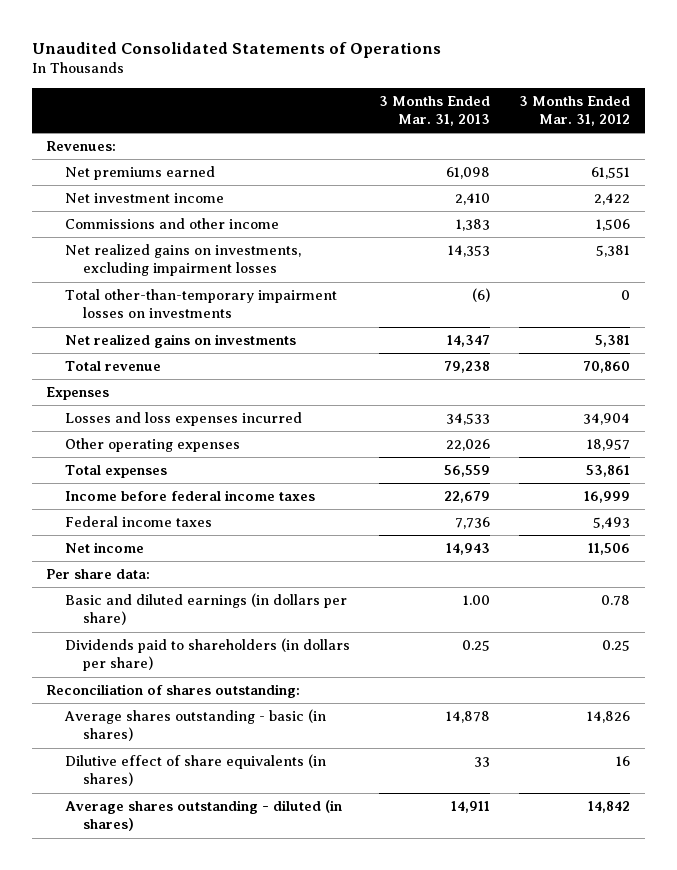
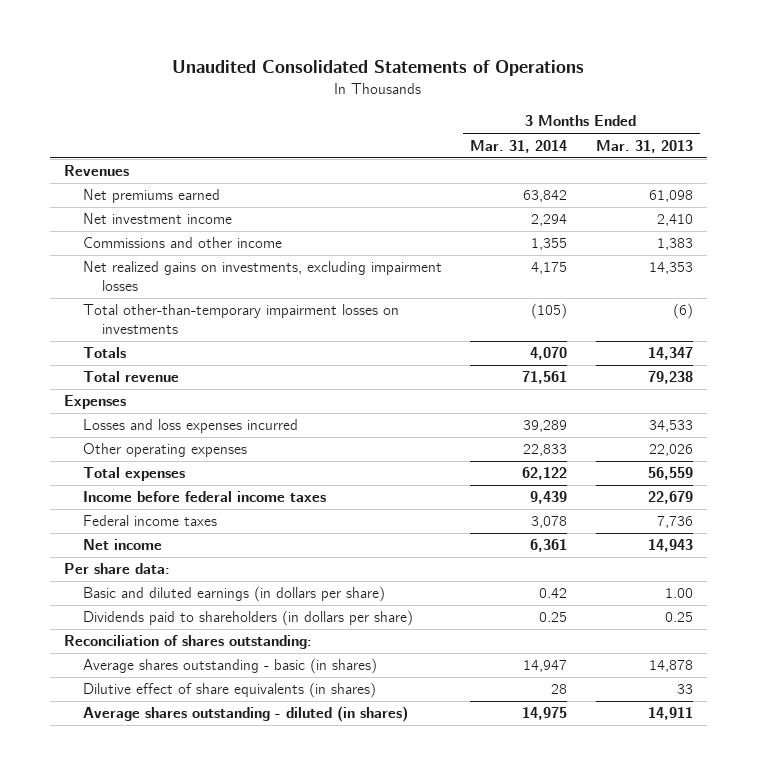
[519,95,631,127] 3 Months Ended Mar. 31, 2012 -> none
none -> [470,139,568,153] Mar. 31, 2014
[46,141,117,152] Revenues: -> [63,165,129,177] Revenues
[64,334,296,349] Net realized gains on investments -> [82,347,126,359] Totals

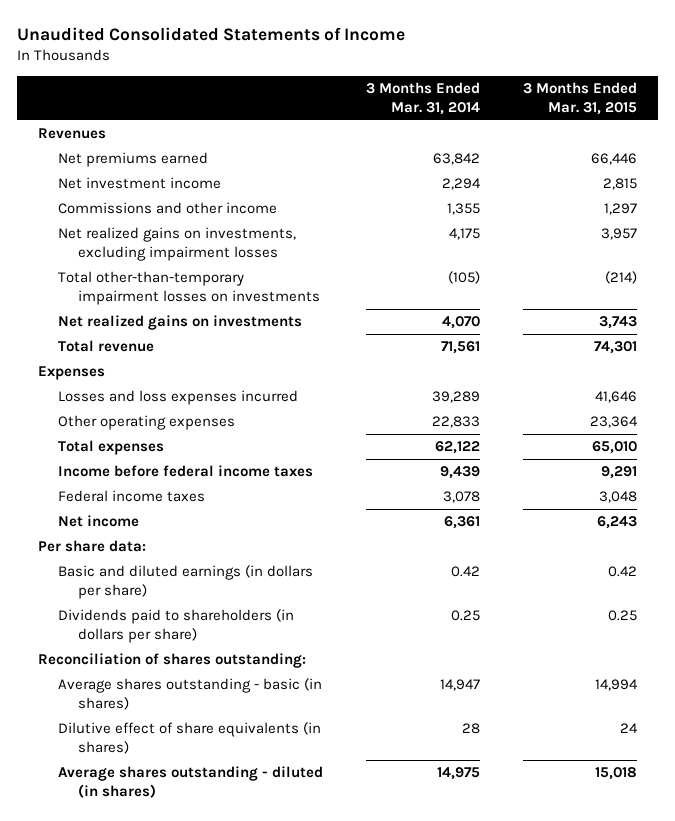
[172,60,585,77] Unaudited Consolidated Statements of Operations -> [16,27,405,42] Unaudited Consolidated Statements of Income
[595,139,693,153] Mar. 31, 2013 -> none
none -> [522,81,637,115] 3 Months Ended Mar. 31, 2015
[82,347,126,359] Totals -> [58,315,303,331] Net realized gains on investments

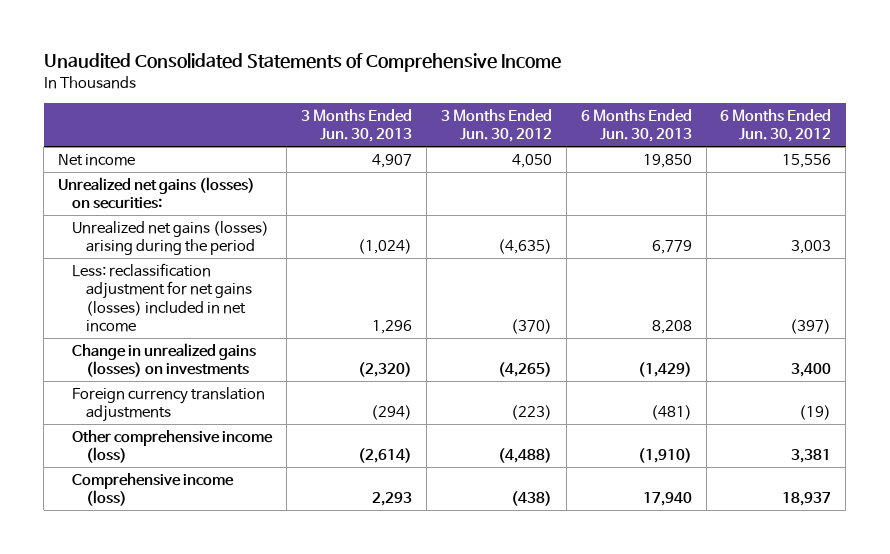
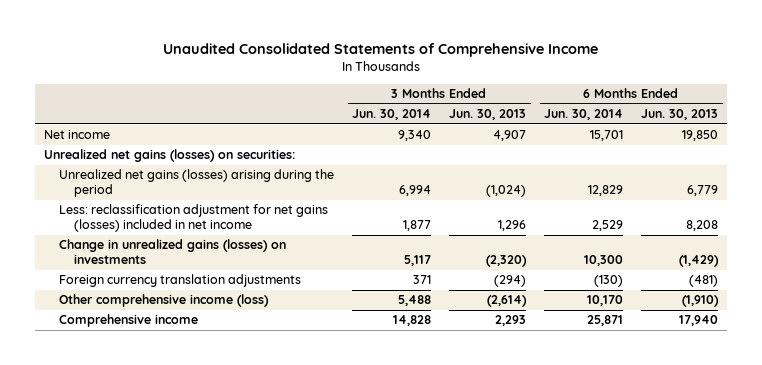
[440,108,552,143] 3 Months Ended Jun. 30, 2012 -> none
[720,108,832,143] 6 Months Ended Jun. 30, 2012 -> none
none -> [352,109,432,121] Jun. 30, 2014
none -> [544,109,624,121] Jun. 30, 2014
[72,472,235,507] Comprehensive income (loss) -> [59,314,199,328] Comprehensive income

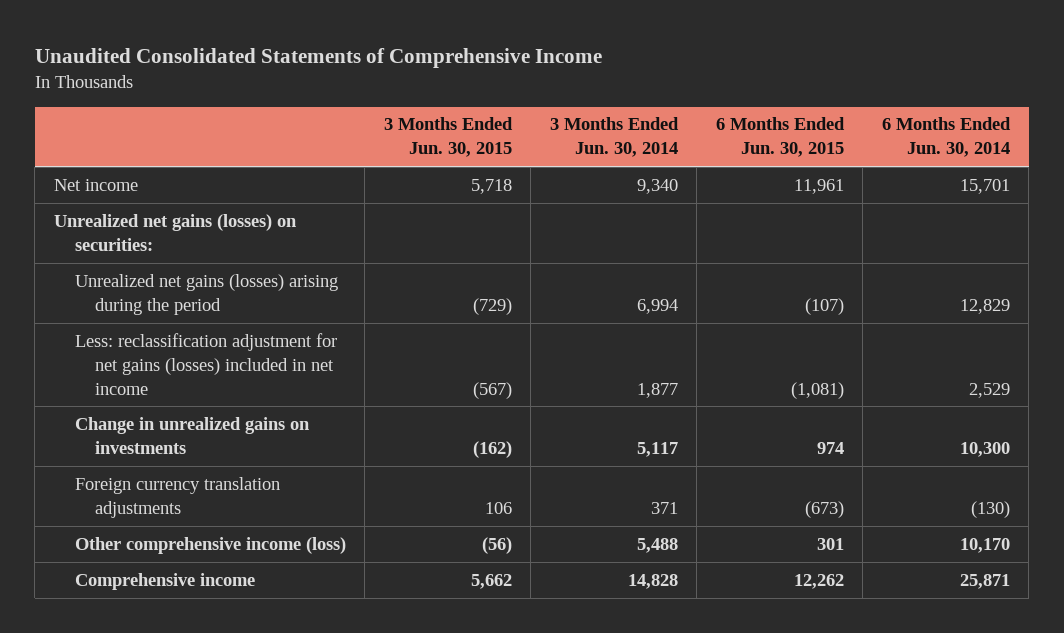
[449,109,527,121] Jun. 30, 2013 -> none
[641,109,719,121] Jun. 30, 2013 -> none
none -> [383,117,513,158] 3 Months Ended Jun. 30, 2015
none -> [715,117,845,158] 6 Months Ended Jun. 30, 2015
[59,239,287,265] Change in unrealized gains (losses) on investments -> [74,416,310,454] Change in unrealized gains on investments

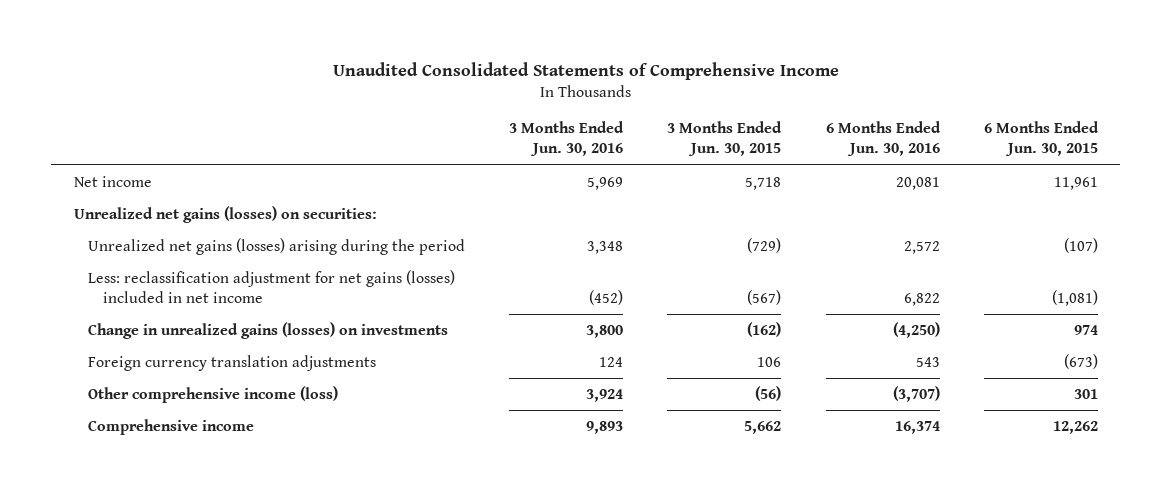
[549,117,679,158] 3 Months Ended Jun. 30, 2014 -> none
[881,117,1011,158] 6 Months Ended Jun. 30, 2014 -> none
none -> [509,121,625,157] 3 Months Ended Jun. 30, 2016
none -> [825,121,941,157] 6 Months Ended Jun. 30, 2016
[74,416,310,454] Change in unrealized gains on investments -> [88,321,449,339] Change in unrealized gains (losses) on investments

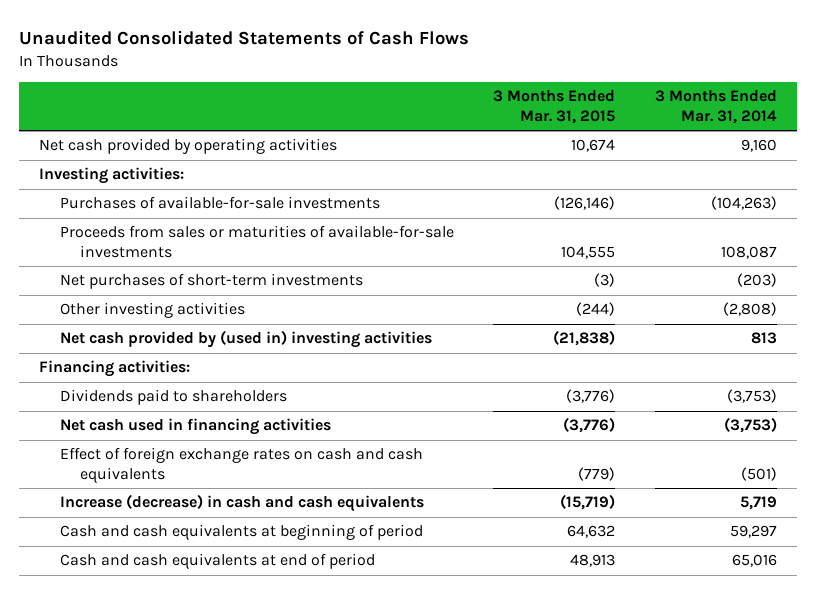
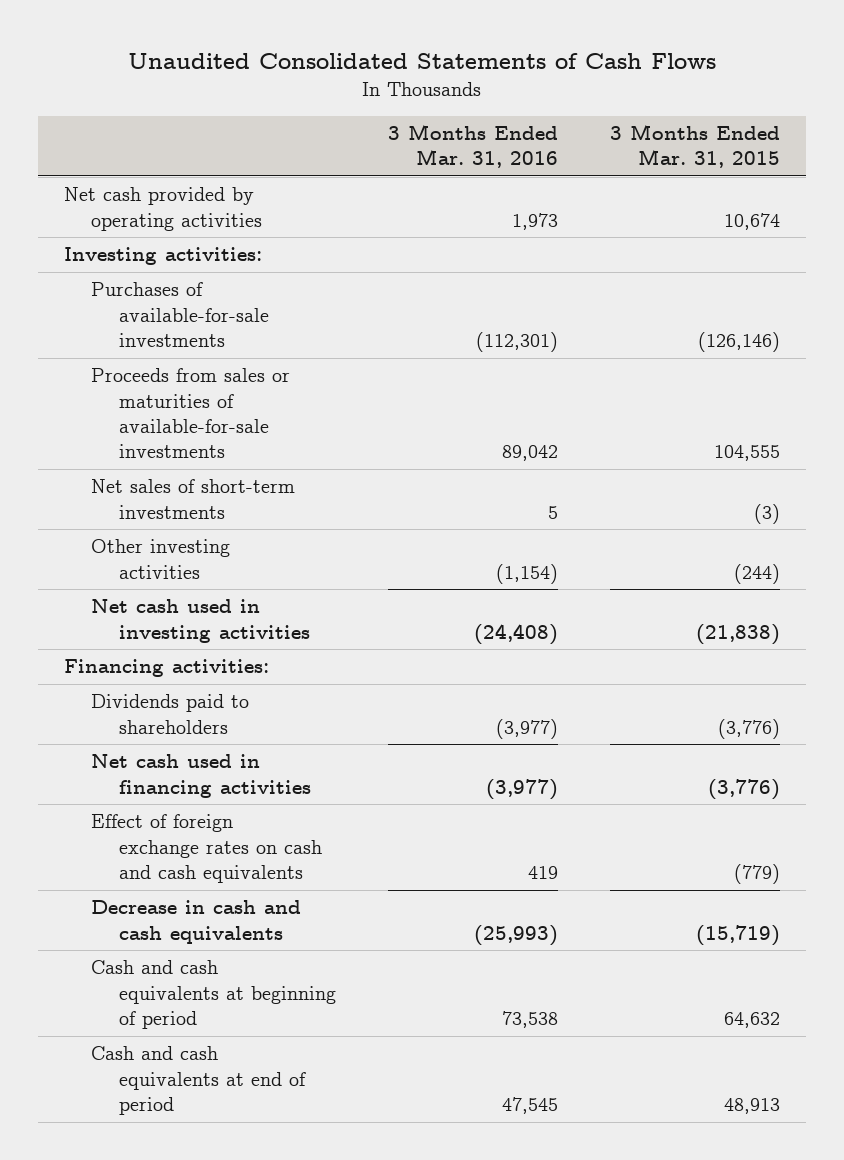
[655,90,778,125] 3 Months Ended Mar. 31, 2014 -> none
none -> [388,123,559,169] 3 Months Ended Mar. 31, 2016
[59,273,363,290] Net purchases of short-term investments -> [91,479,296,519] Net sales of short-term investments
[59,330,432,349] Net cash provided by (used in) investing activities -> [91,599,311,643] Net cash used in investing activities
[59,494,424,513] Increase (decrease) in cash and cash equivalents -> [91,900,302,944] Decrease in cash and cash equivalents

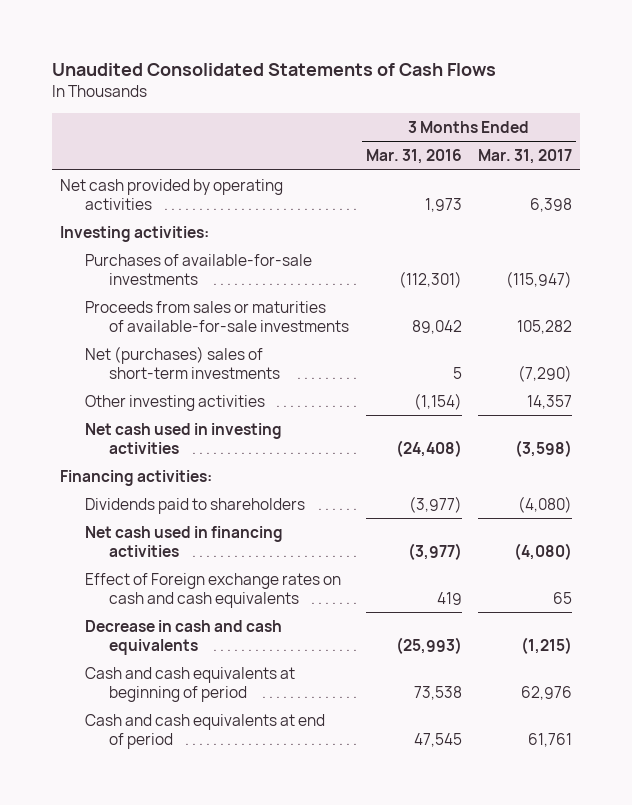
[610,123,781,169] 3 Months Ended Mar. 31, 2015 -> none
none -> [478,149,573,165] Mar. 31, 2017
[91,479,296,519] Net sales of short-term investments -> [84,345,281,379] Net (purchases) sales of short-term investments
[91,814,323,884] Effect of foreign exchange rates on cash and cash equivalents -> [84,572,341,608] Effect of Foreign exchange rates on cash and cash equivalents

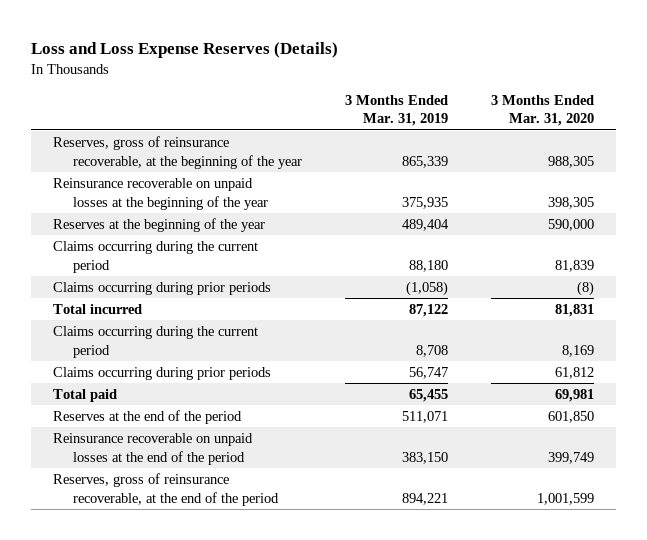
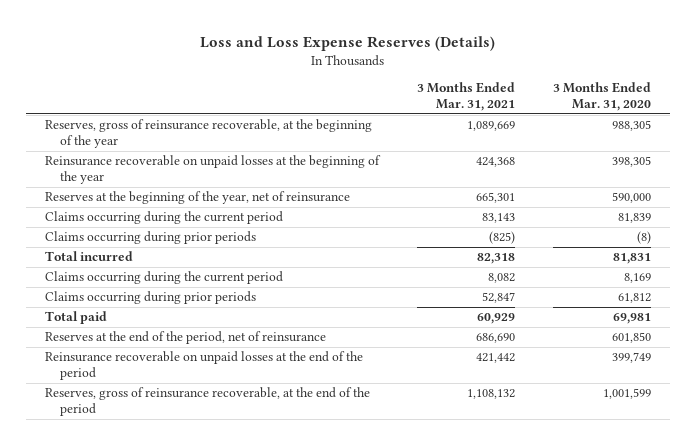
[344,94,448,127] 3 Months Ended Mar. 31, 2019 -> none
none -> [417,82,516,112] 3 Months Ended Mar. 31, 2021
[52,217,265,232] Reserves at the beginning of the year -> [44,191,350,205] Reserves at the beginning of the year, net of reinsurance
[52,409,242,424] Reserves at the end of the period -> [44,331,326,345] Reserves at the end of the period, net of reinsurance

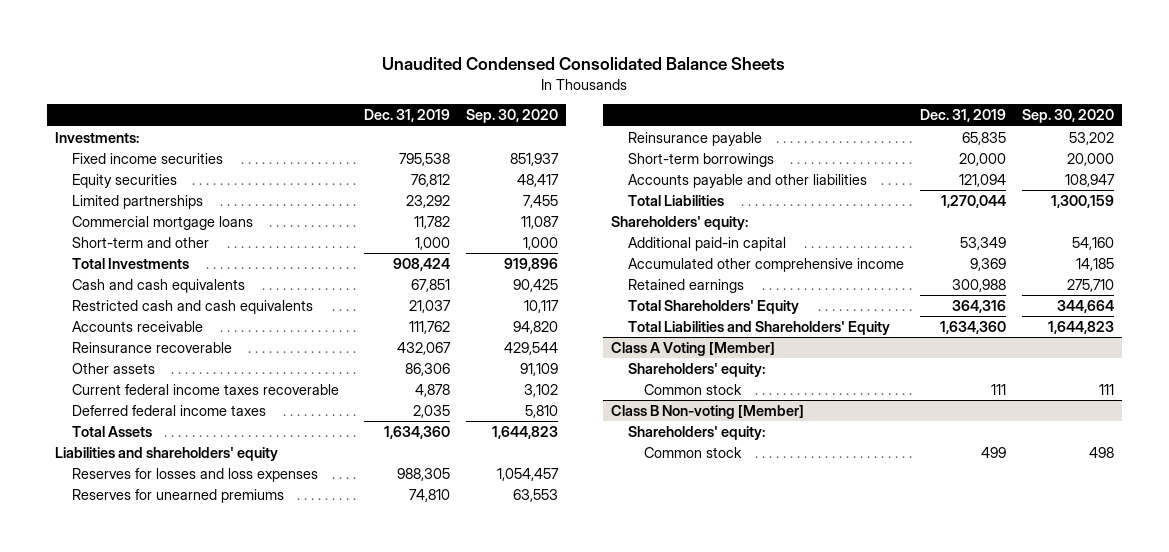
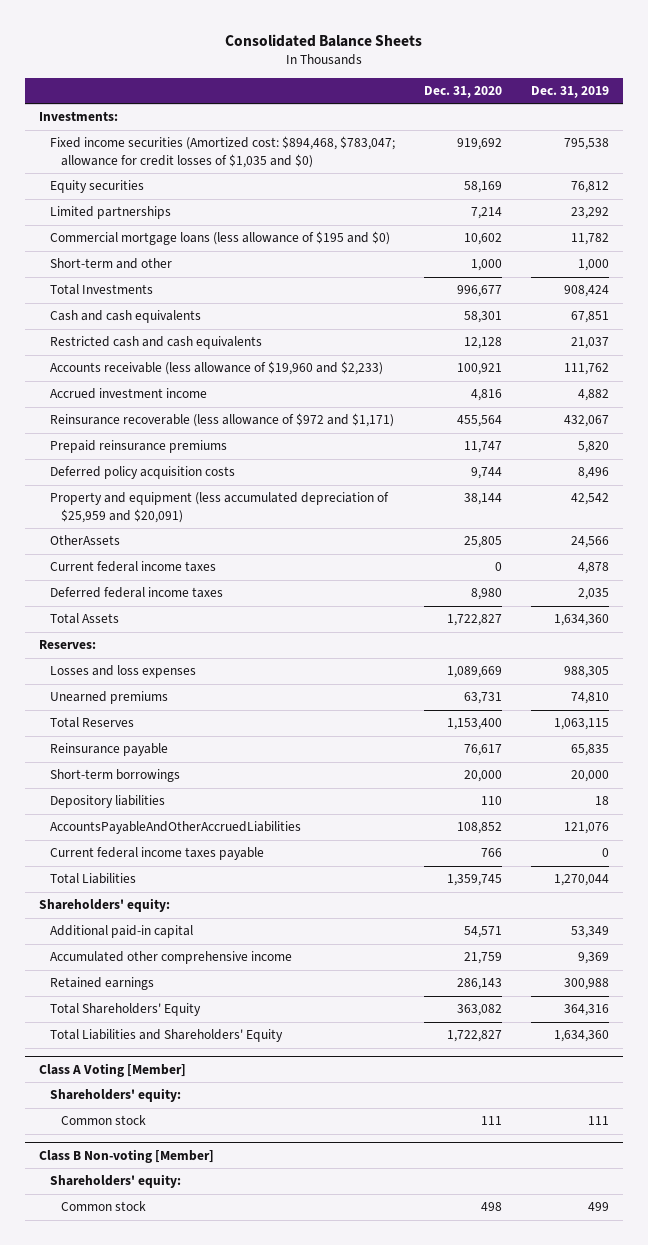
[382,56,786,70] Unaudited Condensed Consolidated Balance Sheets -> [224,33,422,47] Consolidated Balance Sheets
[465,109,558,124] Sep. 30, 2020 -> none
none -> [423,85,502,98] Dec. 31, 2020
[71,153,223,165] Fixed income securities -> [49,136,395,168] Fixed income securities (Amortized cost: $894,468, $783,047; allowance for credit losses of $1,035 and $0)
[71,216,253,231] Commercial mortgage loans -> [49,231,390,246] Commercial mortgage loans (less allowance of $195 and $0)
[71,363,155,375] Other assets -> none
[71,321,203,333] Accounts receivable -> [49,361,383,376] Accounts receivable (less allowance of $19,960 and $2,233)
none -> [49,388,207,400] Accrued investment income
[71,342,232,354] Reinsurance recoverable -> [49,413,394,428] Reinsurance recoverable (less allowance of $972 and $1,171)
none -> [49,440,227,454] Prepaid reinsurance premiums
none -> [49,466,235,480] Deferred policy acquisition costs
none -> [49,492,389,523] Property and equipment (less accumulated depreciation of $25,959 and $20,091)
none -> [49,535,120,546] OtherAssets
[71,384,339,396] Current federal income taxes recoverable -> [49,561,216,573] Current federal income taxes
[54,447,278,462] Liabilities and shareholders' equity -> none
none -> [38,640,96,650] Reserves:
[71,468,318,483] Reserves for losses and loss expenses -> [49,665,196,679] Losses and loss expenses
[71,489,284,504] Reserves for unearned premiums -> [49,691,168,705] Unearned premiums
none -> [49,717,134,729] Total Reserves
[627,174,867,189] Accounts payable and other liabilities -> none
none -> [49,795,165,809] Depository liabilities
none -> [49,821,301,835] AccountsPayableAndOtherAccruedLiabilities
none -> [49,847,264,861] Current federal income taxes payable

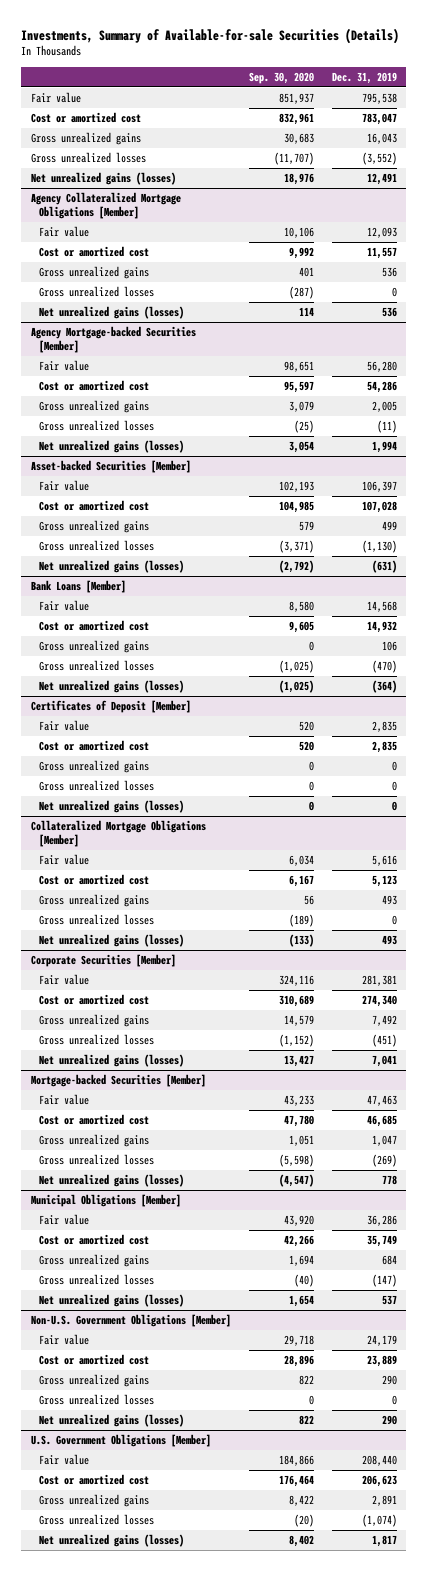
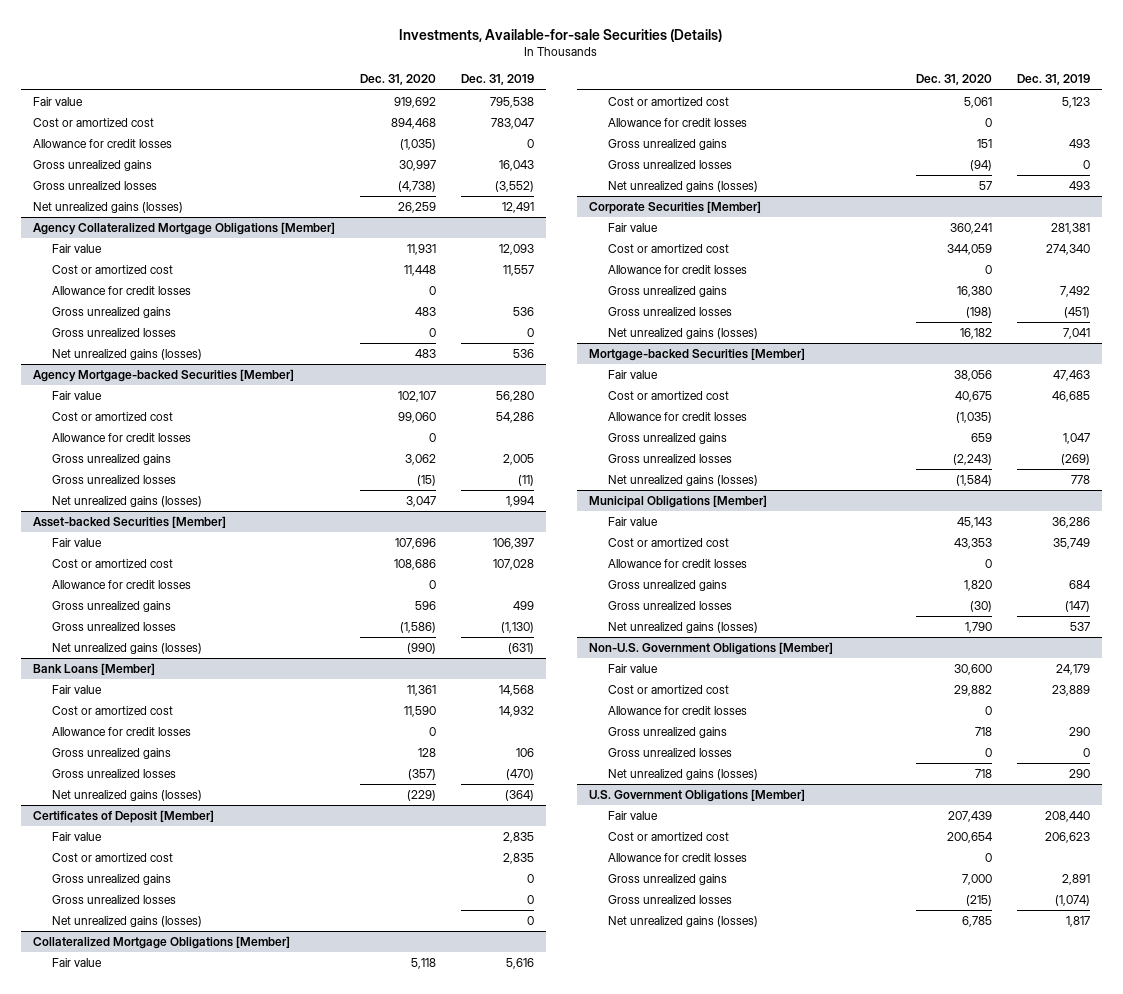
[21,27,400,44] Investments, Summary of Available-for-sale Securities (Details) -> [399,28,723,42] Investments, Available-for-sale Securities (Details)
[248,71,314,84] Sep. 30, 2020 -> none
none -> [359,74,436,86] Dec. 31, 2020
none -> [33,139,173,149] Allowance for credit losses
none -> [52,286,192,296] Allowance for credit losses
none -> [52,433,192,443] Allowance for credit losses
none -> [52,580,192,590] Allowance for credit losses
none -> [52,727,192,737] Allowance for credit losses
none -> [607,118,747,128] Allowance for credit losses
none -> [607,265,747,275] Allowance for credit losses
none -> [607,412,747,422] Allowance for credit losses
none -> [607,559,747,569] Allowance for credit losses
none -> [607,706,747,716] Allowance for credit losses
none -> [607,853,747,863] Allowance for credit losses

